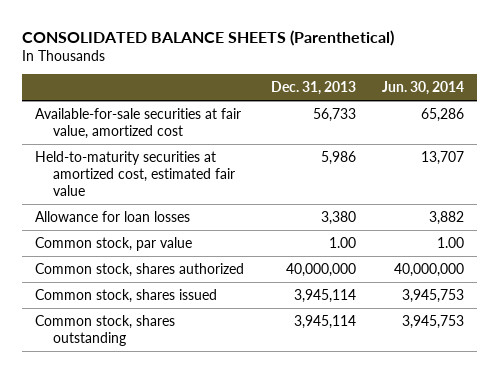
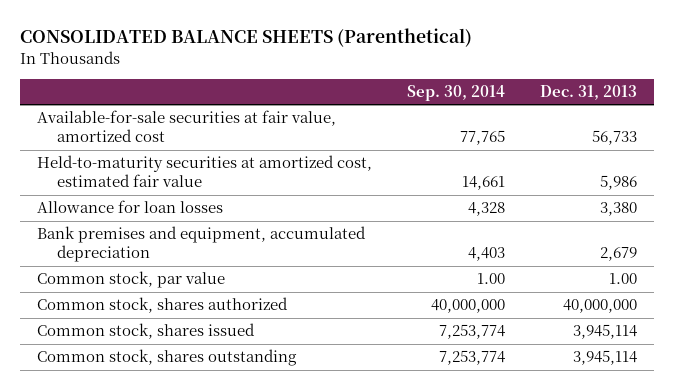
[381,81,464,96] Jun. 30, 2014 -> none
none -> [406,85,505,102] Sep. 30, 2014
none -> [37,226,367,263] Bank premises and equipment, accumulated depreciation

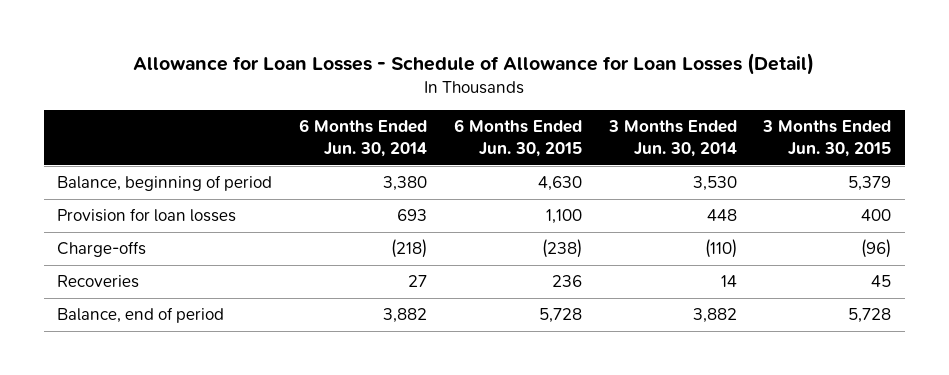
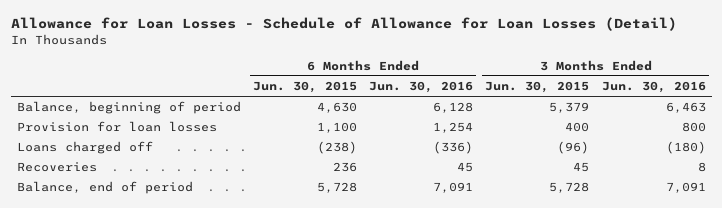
[298,119,427,158] 6 Months Ended Jun. 30, 2014 -> none
[607,120,737,158] 3 Months Ended Jun. 30, 2014 -> none
none -> [369,81,474,94] Jun. 30, 2016
none -> [601,81,706,94] Jun. 30, 2016
[57,241,147,258] Charge-offs -> [16,141,153,155] Loans charged off

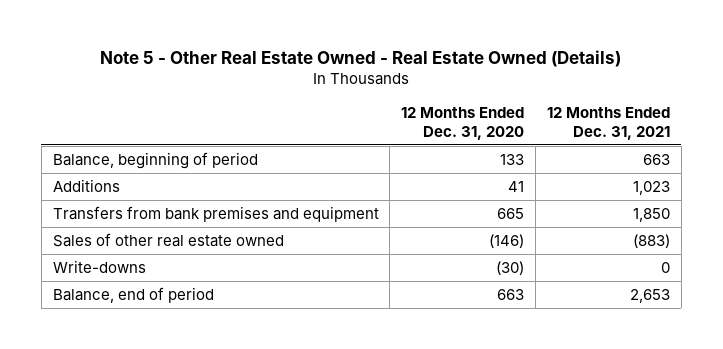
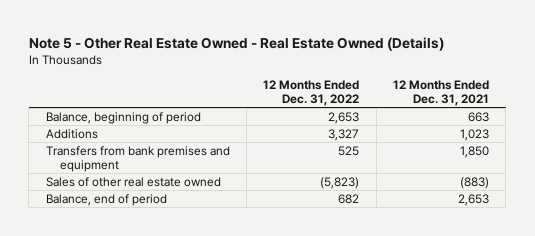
[401,107,525,140] 12 Months Ended Dec. 31, 2020 -> none
none -> [263,79,360,106] 12 Months Ended Dec. 31, 2022
[52,260,146,274] Write-downs -> none

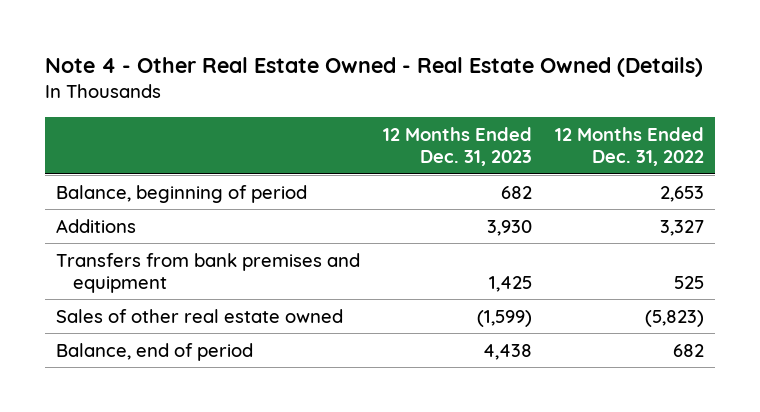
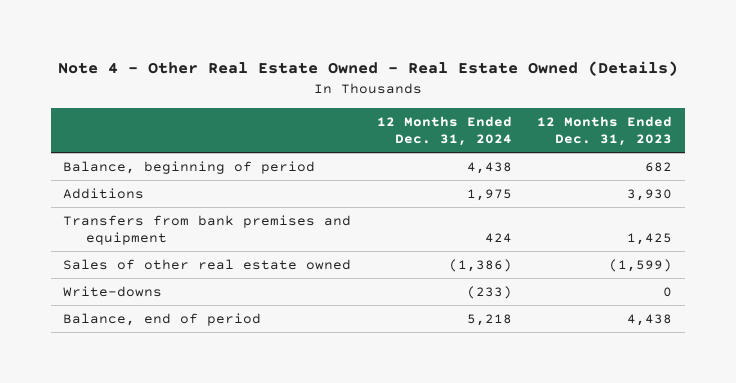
[554,126,704,167] 12 Months Ended Dec. 31, 2022 -> none
none -> [376,115,512,147] 12 Months Ended Dec. 31, 2024
none -> [63,285,163,297] Write-downs

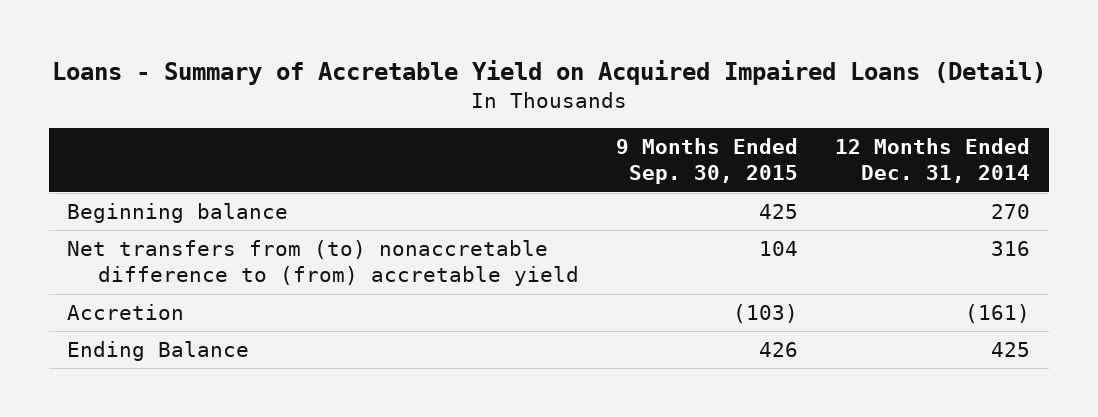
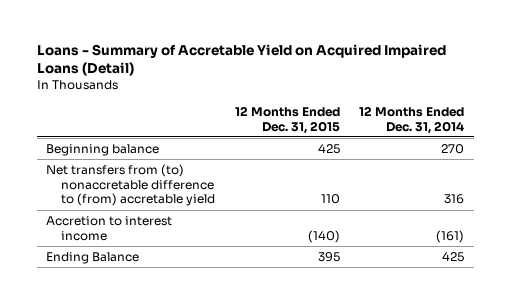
[616,138,799,185] 9 Months Ended Sep. 30, 2015 -> none
none -> [234,105,340,134] 12 Months Ended Dec. 31, 2015
[67,304,185,321] Accretion -> [46,215,173,241] Accretion to interest income

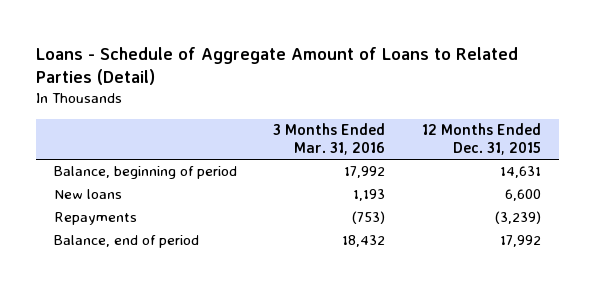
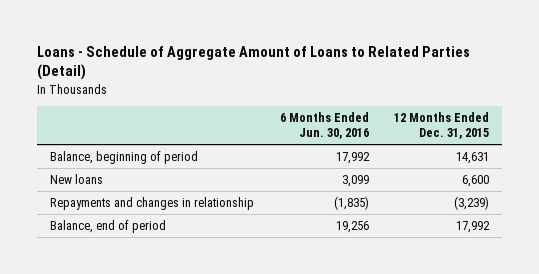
[273,123,386,155] 3 Months Ended Mar. 31, 2016 -> none
none -> [279,112,369,140] 6 Months Ended Jun. 30, 2016
[54,212,138,226] Repayments -> [49,197,254,211] Repayments and changes in relationship

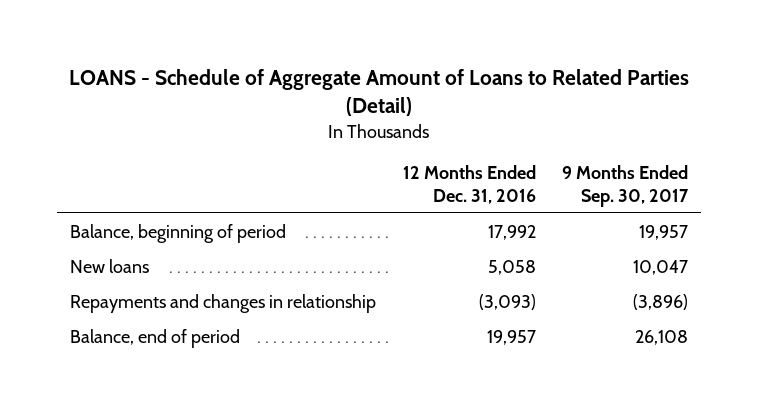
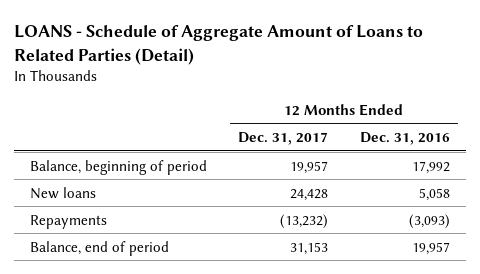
[561,165,689,207] 9 Months Ended Sep. 30, 2017 -> none
none -> [238,131,329,145] Dec. 31, 2017
[70,293,377,313] Repayments and changes in relationship -> [29,214,107,229] Repayments

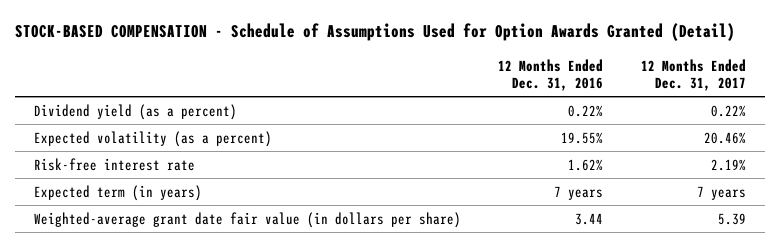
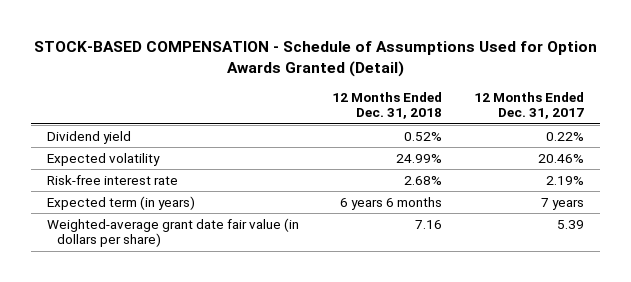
[498,58,604,92] 12 Months Ended Dec. 31, 2016 -> none
none -> [331,91,442,120] 12 Months Ended Dec. 31, 2018
[33,103,237,120] Dividend yield (as a percent) -> [47,130,132,144] Dividend yield
[33,130,272,147] Expected volatility (as a percent) -> [47,152,161,166] Expected volatility

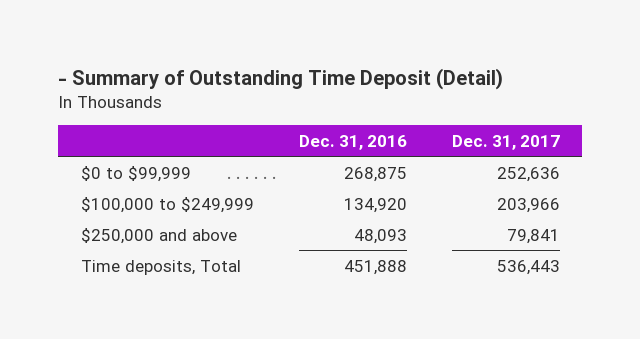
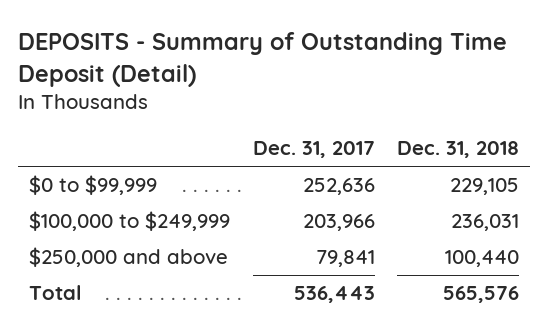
[58,67,504,90] - Summary of Outstanding Time Deposit (Detail) -> [18,32,508,87] DEPOSITS - Summary of Outstanding Time Deposit (Detail)
[298,134,407,150] Dec. 31, 2016 -> none
none -> [397,141,520,159] Dec. 31, 2018
[80,259,241,275] Time deposits, Total -> [29,285,83,301] Total

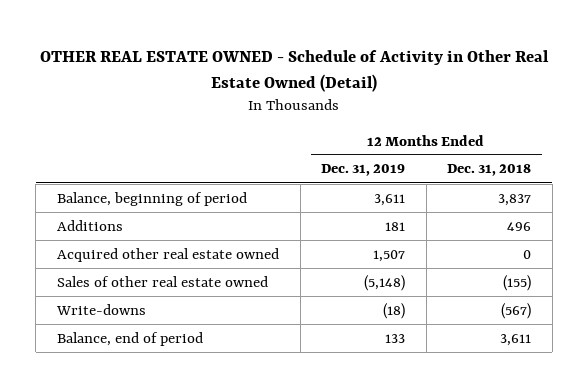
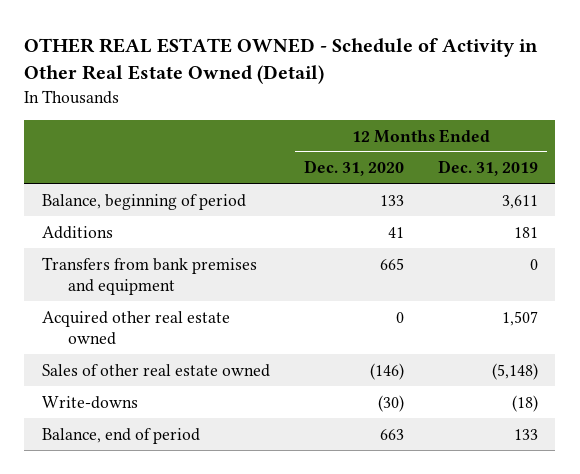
[447,164,532,177] Dec. 31, 2018 -> none
none -> [303,160,404,177] Dec. 31, 2020
none -> [41,256,257,295] Transfers from bank premises and equipment

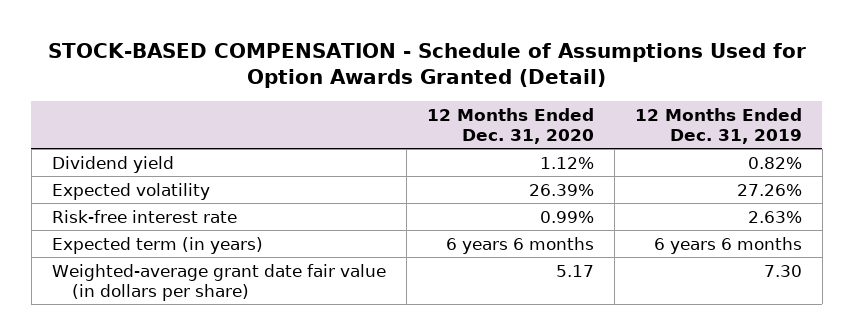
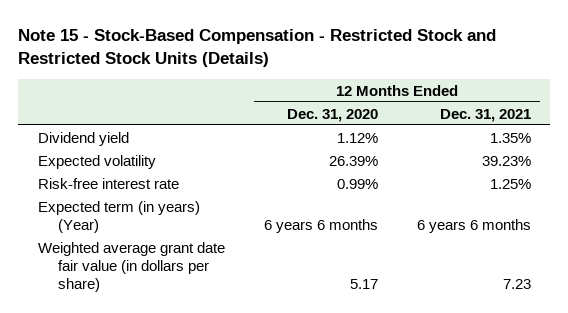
[47,42,806,89] STOCK-BASED COMPENSATION - Schedule of Assumptions Used for Option Awards Granted (Detail) -> [18,29,497,68] Note 15 - Stock-Based Compensation - Restricted Stock and Restricted Stock Units (Details)
[634,107,802,145] 12 Months Ended Dec. 31, 2019 -> none
none -> [439,108,531,122] Dec. 31, 2021
[51,236,263,254] Expected term (in years) -> [37,200,200,233] Expected term (in years) (Year)
[51,263,386,301] Weighted-average grant date fair value (in dollars per share) -> [37,241,225,293] Weighted average grant date fair value (in dollars per share)

